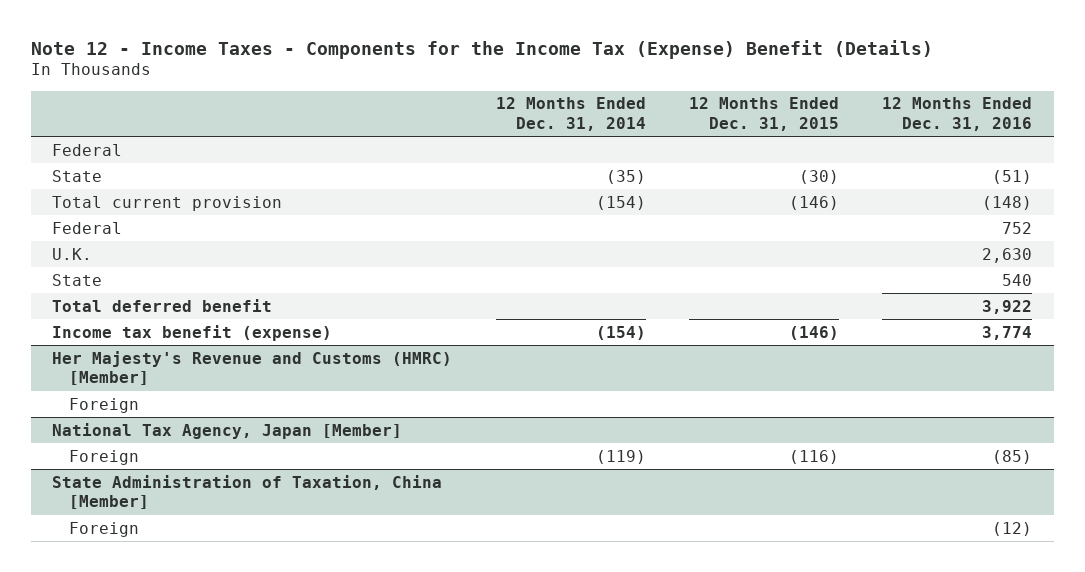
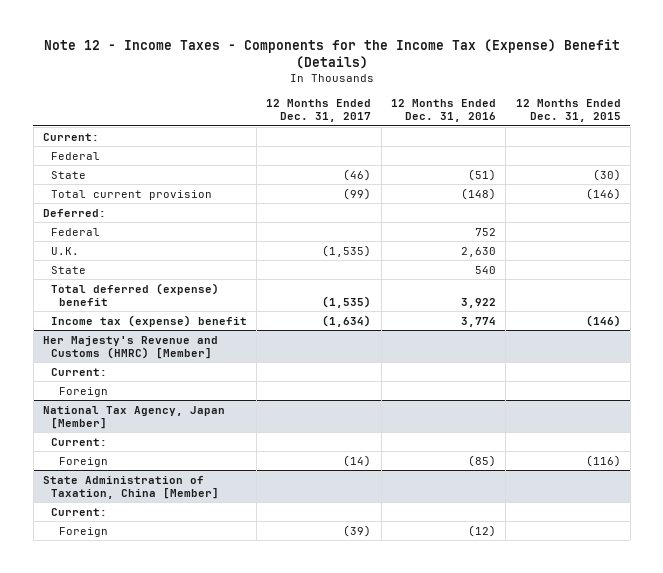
[495,97,646,132] 12 Months Ended Dec. 31, 2014 -> none
none -> [266,98,372,122] 12 Months Ended Dec. 31, 2017
none -> [42,132,99,141] Current:
none -> [42,208,106,217] Deferred:
[52,298,273,312] Total deferred benefit -> [50,282,219,306] Total deferred (expense) benefit
[52,324,333,341] Income tax benefit (expense) -> [50,314,247,327] Income tax (expense) benefit
none -> [50,367,107,376] Current:
none -> [50,437,107,446] Current:
none -> [50,507,107,516] Current:

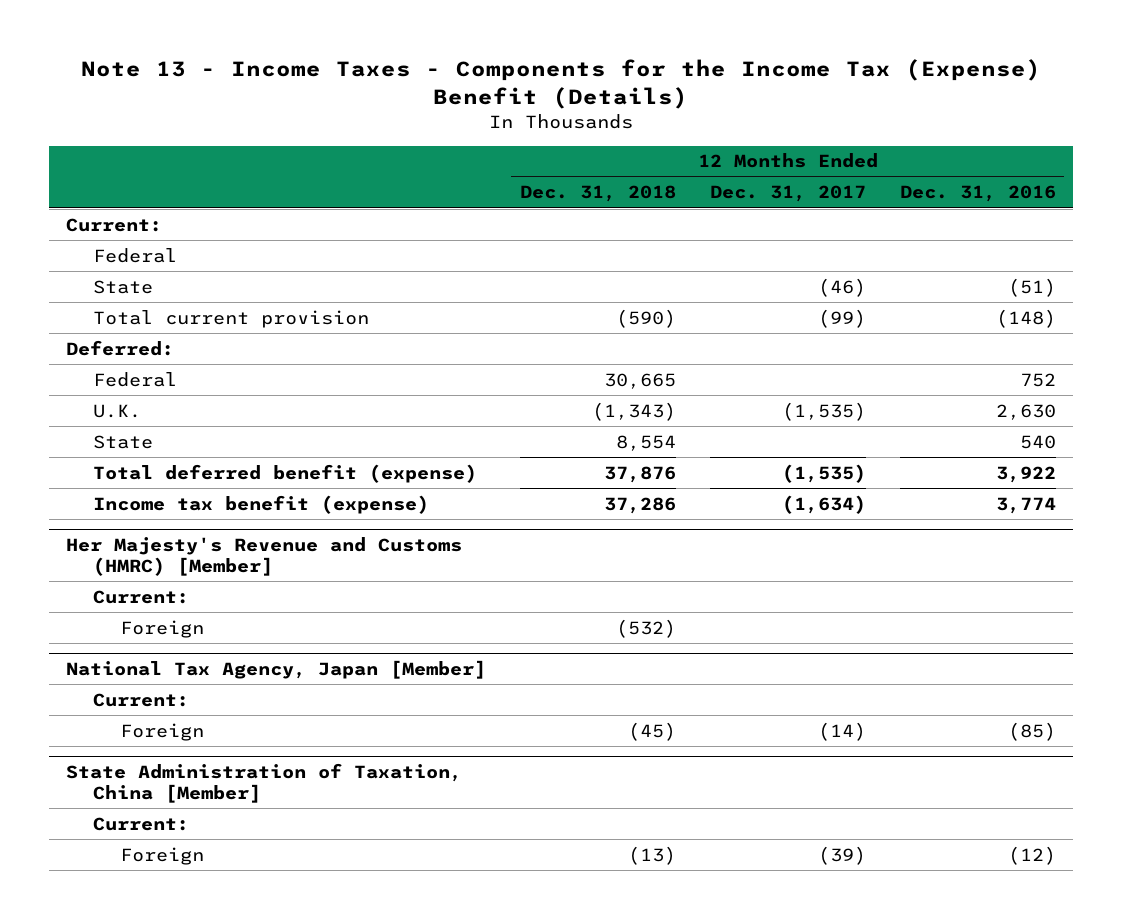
[43,39,620,70] Note 12 - Income Taxes - Components for the Income Tax (Expense) Benefit (Details) -> [80,59,1041,109] Note 13 - Income Taxes - Components for the Income Tax (Expense) Benefit (Details)
[515,98,621,122] 12 Months Ended Dec. 31, 2015 -> none
none -> [519,185,676,203] Dec. 31, 2018
[50,282,219,306] Total deferred (expense) benefit -> [92,463,477,483] Total deferred benefit (expense)
[50,314,247,327] Income tax (expense) benefit -> [92,494,429,514] Income tax benefit (expense)

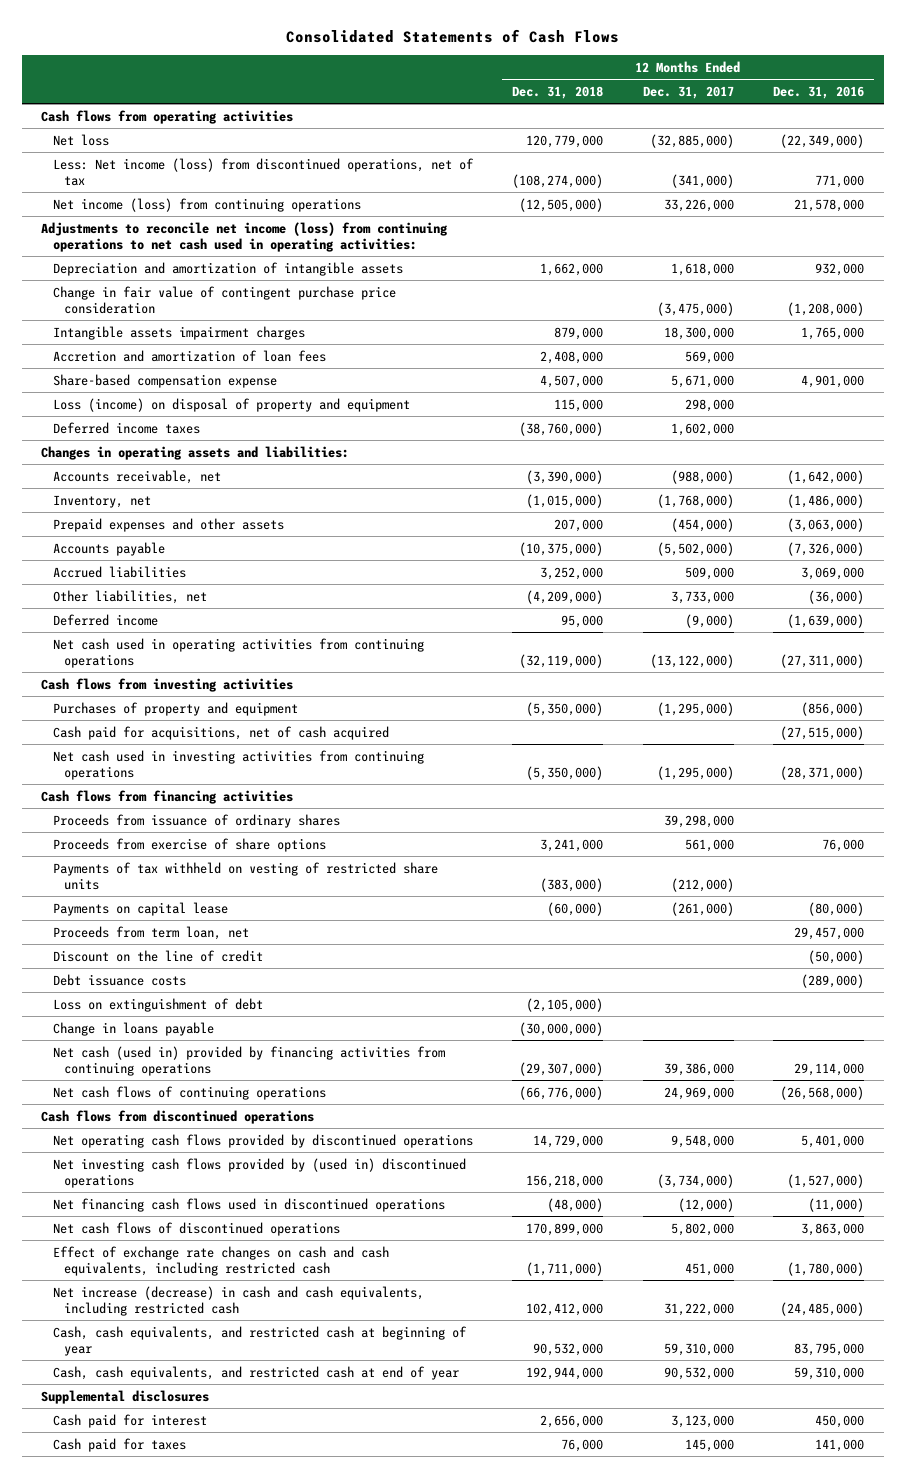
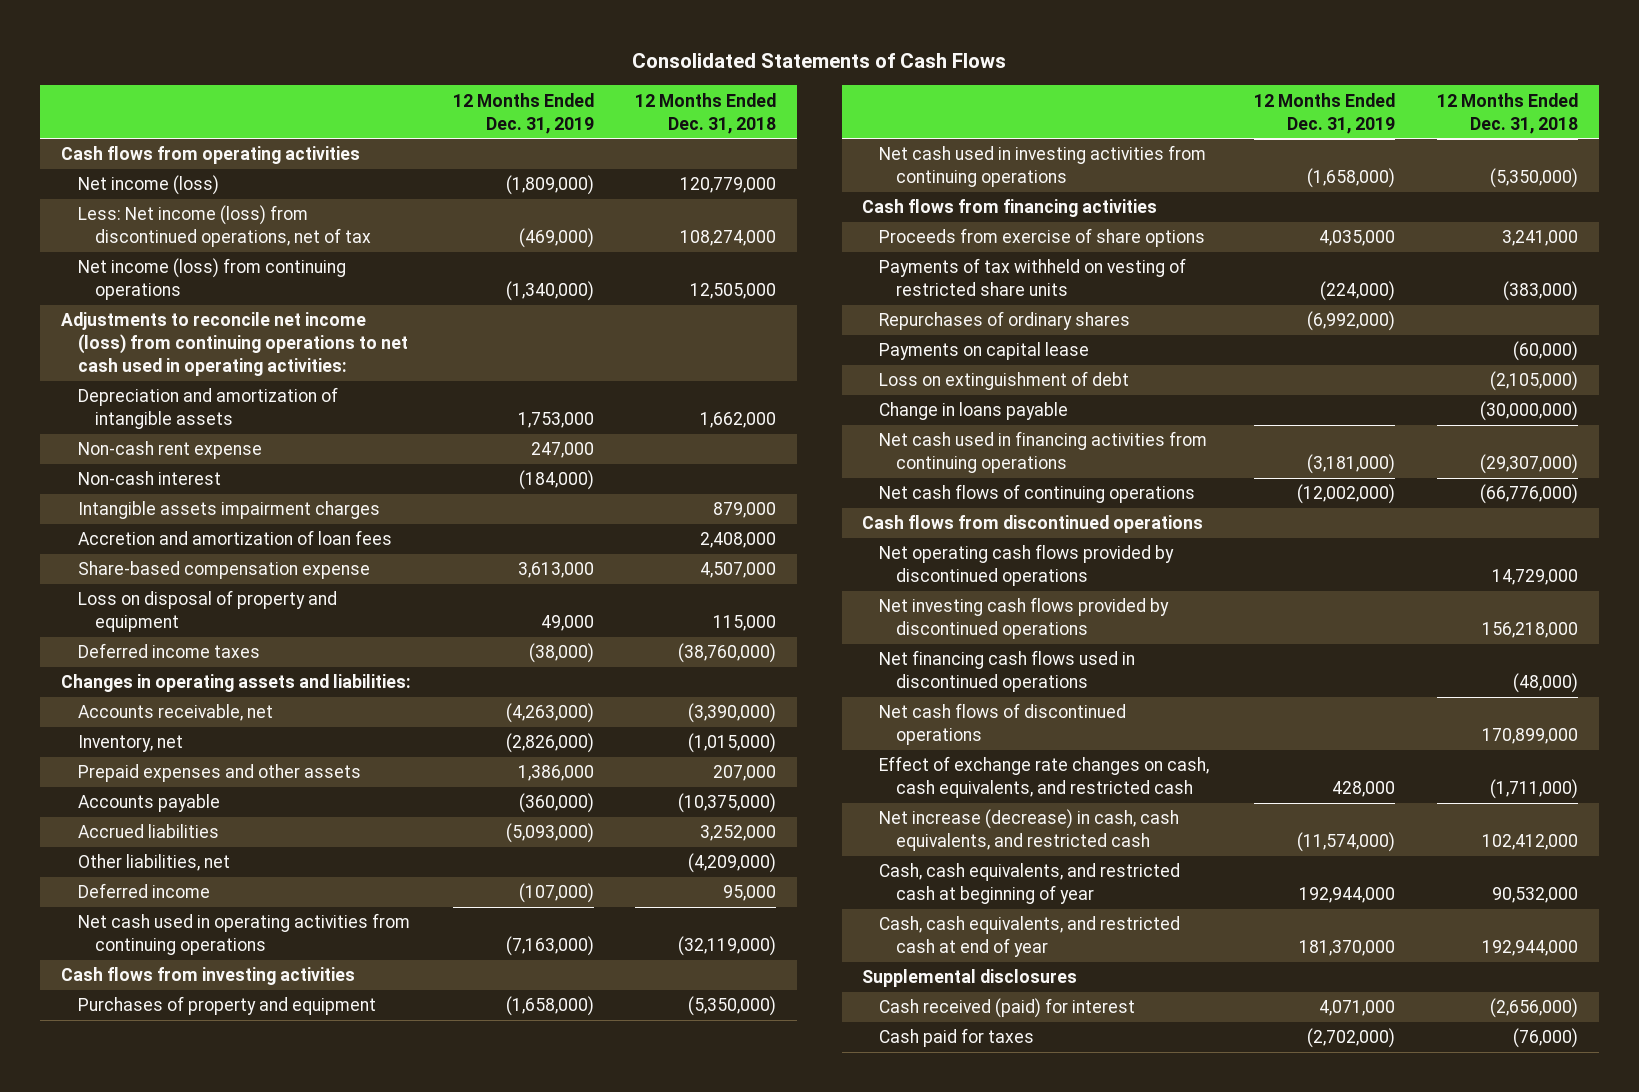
[642,85,734,99] Dec. 31, 2017 -> none
[773,85,865,99] Dec. 31, 2016 -> none
none -> [452,92,594,134] 12 Months Ended Dec. 31, 2019
[52,133,109,146] Net loss -> [77,175,219,196] Net income (loss)
[512,173,604,188] (108,274,000) -> [680,230,777,247] 108,274,000
[519,197,604,212] (12,505,000) -> [690,283,777,300] 12,505,000
[52,285,396,314] Change in fair value of contingent purchase price consideration -> none
none -> [77,441,262,460] Non-cash rent expense
none -> [77,471,221,486] Non-cash interest
[52,397,410,412] Loss (income) on disposal of property and equipment -> [77,590,337,633] Loss on disposal of property and equipment
[52,725,389,740] Cash paid for acquisitions, net of cash acquired -> none
[52,813,340,828] Proceeds from issuance of ordinary shares -> none
none -> [879,311,1131,331] Repurchases of ordinary shares
[52,925,249,940] Proceeds from term loan, net -> none
[52,949,263,962] Discount on the line of credit -> none
[52,973,186,986] Debt issuance costs -> none
[52,1045,445,1076] Net cash (used in) provided by financing activities from continuing operations -> [879,431,1208,474] Net cash used in financing activities from continuing operations
[52,1157,466,1188] Net investing cash flows provided by (used in) discontinued operations -> [879,597,1170,640] Net investing cash flows provided by discontinued operations
[52,1245,389,1276] Effect of exchange rate changes on cash and cash equivalents, including restricted cash -> [879,756,1210,799] Effect of exchange rate changes on cash, cash equivalents, and restricted cash
[52,1285,424,1316] Net increase (decrease) in cash and cash equivalents, including restricted cash -> [879,809,1180,852] Net increase (decrease) in cash, cash equivalents, and restricted cash
[52,1413,207,1428] Cash paid for interest -> [879,998,1136,1019] Cash received (paid) for interest
[540,1414,604,1428] 2,656,000 -> [1489,998,1578,1019] (2,656,000)
[561,1438,604,1452] 76,000 -> [1512,1028,1578,1049] (76,000)

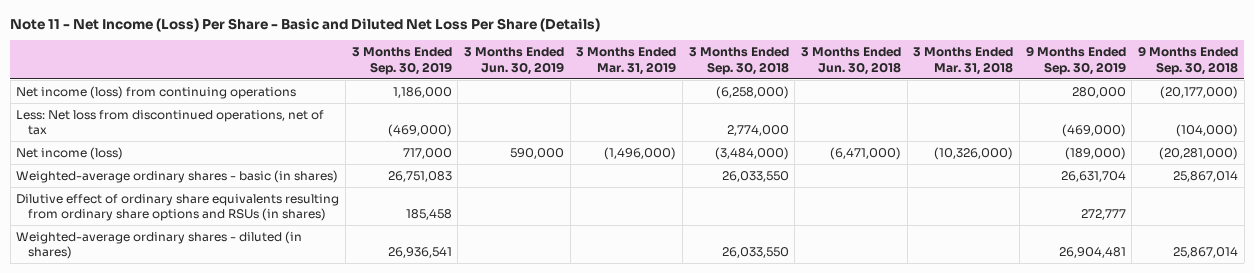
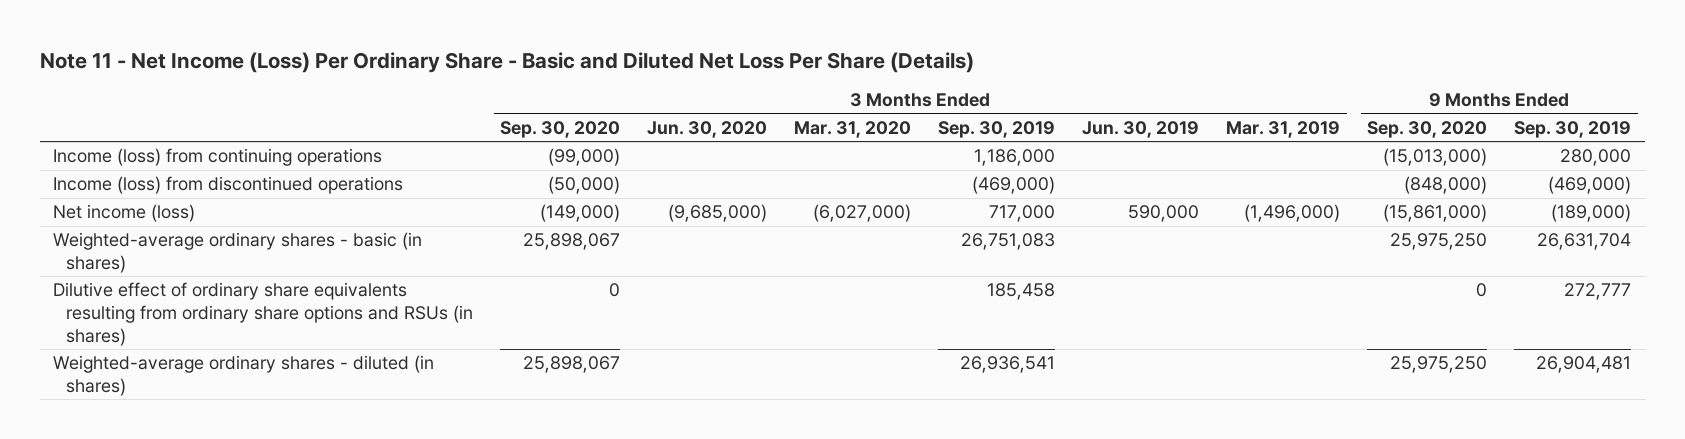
[10,17,601,32] Note 11 - Net Income (Loss) Per Share - Basic and Diluted Net Loss Per Share (Details) -> [39,52,974,74] Note 11 - Net Income (Loss) Per Ordinary Share - Basic and Diluted Net Loss Per Share (Details)
[688,47,789,75] 3 Months Ended Sep. 30, 2018 -> none
[800,47,901,75] 3 Months Ended Jun. 30, 2018 -> none
[913,47,1014,75] 3 Months Ended Mar. 31, 2018 -> none
[1137,46,1238,75] 9 Months Ended Sep. 30, 2018 -> none
none -> [500,120,621,138] Sep. 30, 2020
none -> [647,120,768,138] Jun. 30, 2020
none -> [794,120,912,138] Mar. 31, 2020
none -> [1367,120,1488,138] Sep. 30, 2020
[16,85,297,99] Net income (loss) from continuing operations -> [53,148,383,167] Income (loss) from continuing operations
[16,109,325,136] Less: Net loss from discontinued operations, net of tax -> [53,176,404,195] Income (loss) from discontinued operations

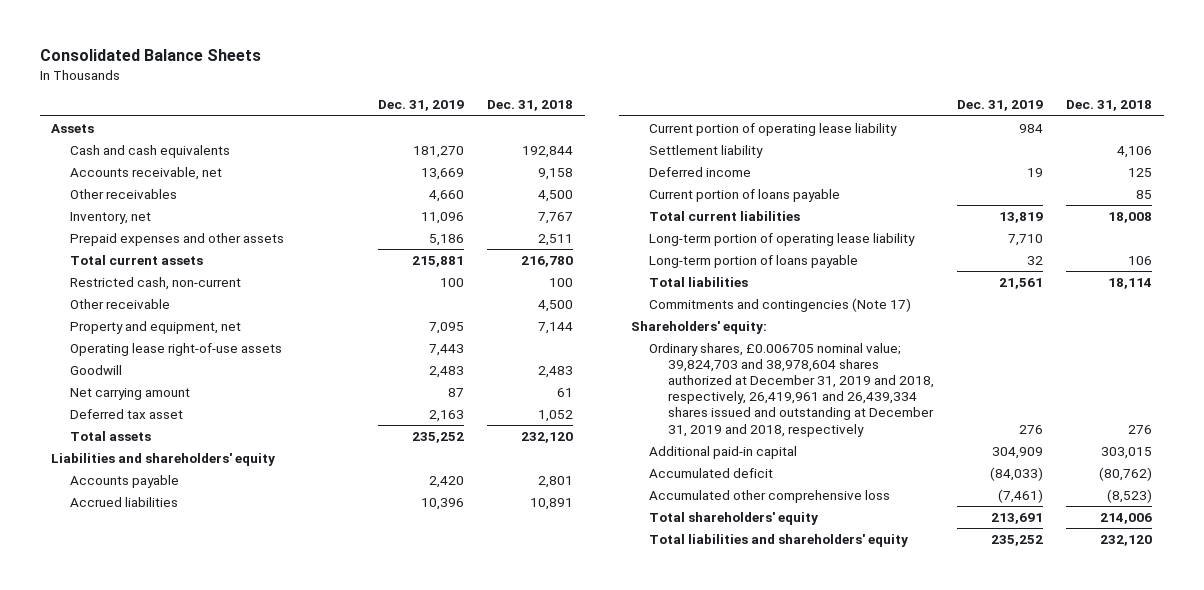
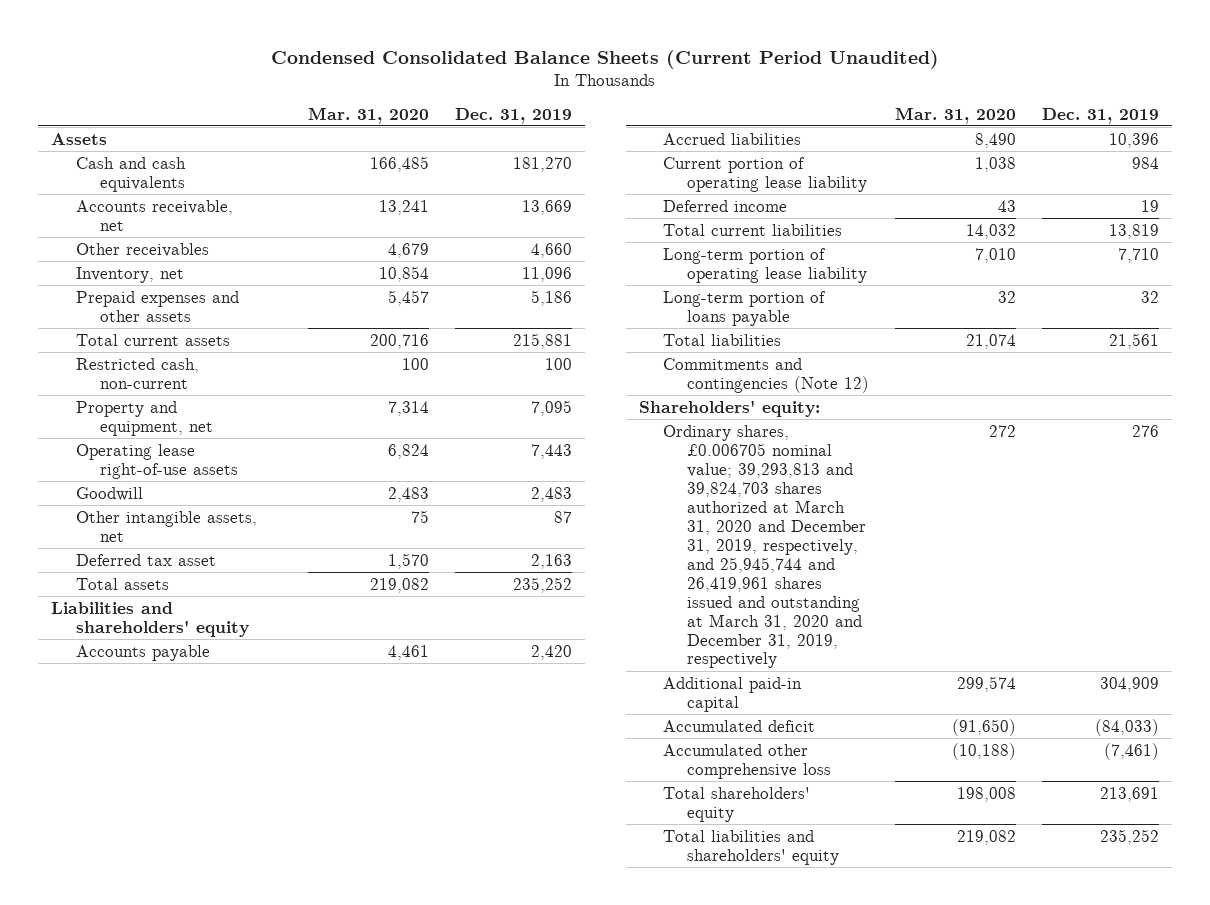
[39,49,261,62] Consolidated Balance Sheets -> [271,49,940,69] Condensed Consolidated Balance Sheets (Current Period Unaudited)
[486,100,573,112] Dec. 31, 2018 -> none
none -> [307,106,429,124] Mar. 31, 2020
[69,299,170,310] Other receivable -> none
[69,388,190,401] Net carrying amount -> [75,510,257,542] Other intangible assets, net
[649,145,764,159] Settlement liability -> none
[649,189,841,203] Current portion of loans payable -> none
[649,298,912,313] Commitments and contingencies (Note 17) -> [662,357,870,393] Commitments and contingencies (Note 12)
[649,343,934,437] Ordinary shares, £0.006705 nominal value; 39,824,703 and 38,978,604 shares authorized at December 31, 2019 and 2018, respectively, 26,419,961 and 26,439,334 shares issued and outstanding at December 31, 2019 and 2018, respectively -> [662,424,867,669] Ordinary shares, £0.006705 nominal value; 39,293,813 and 39,824,703 shares authorized at March 31, 2020 and December 31, 2019, respectively, and 25,945,744 and 26,419,961 shares issued and outstanding at March 31, 2020 and December 31, 2019, respectively

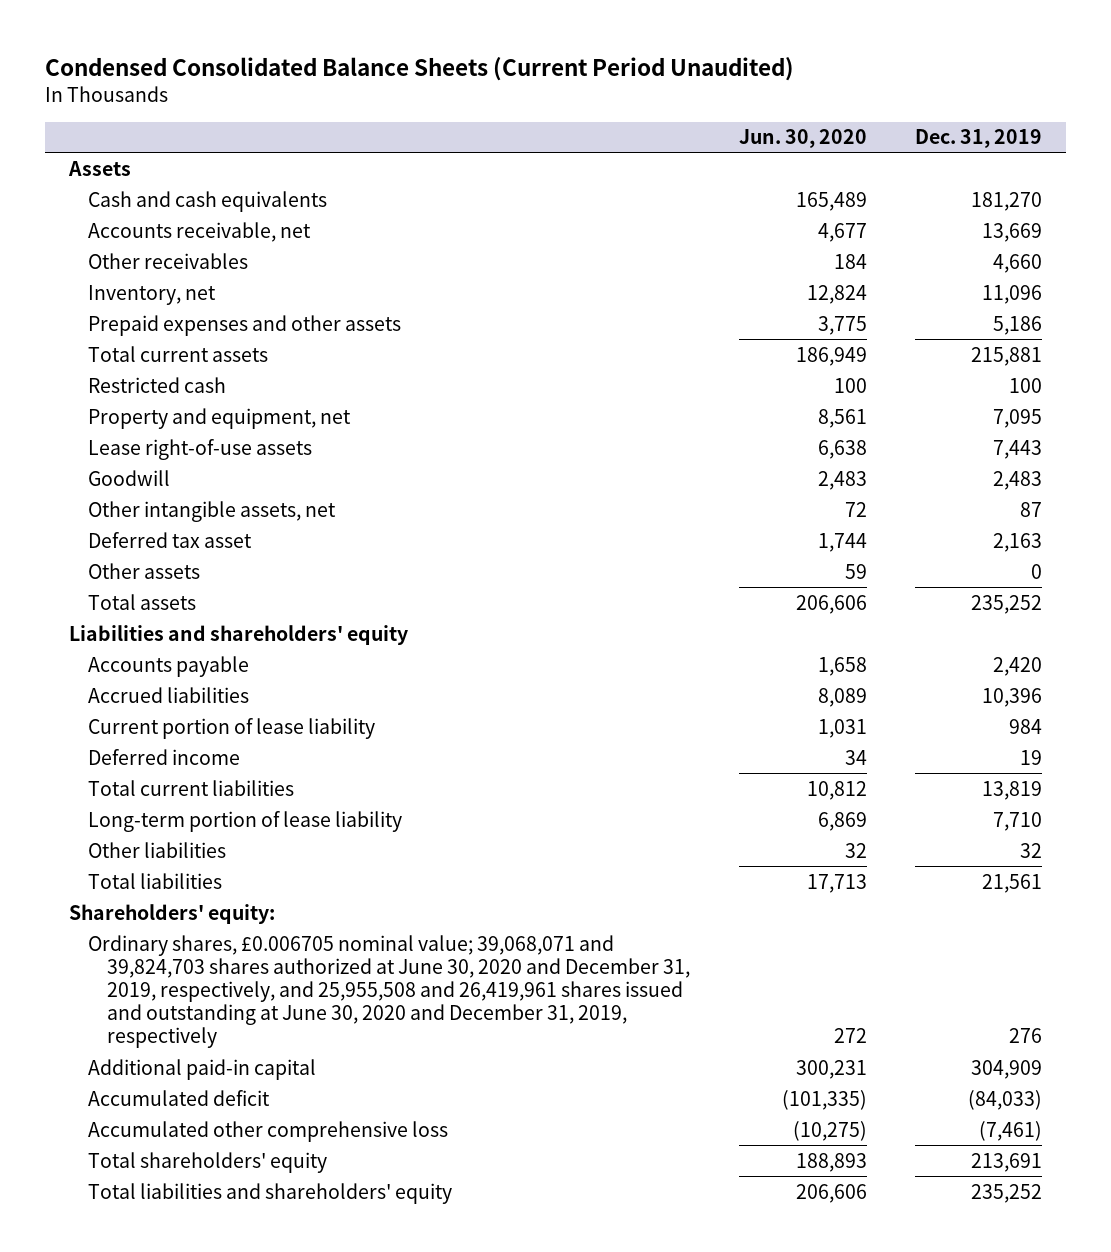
[307,106,429,124] Mar. 31, 2020 -> none
none -> [738,129,867,149] Jun. 30, 2020
[75,357,199,389] Restricted cash, non-current -> [88,376,227,393] Restricted cash
[75,443,238,479] Operating lease right-of-use assets -> [88,438,313,460] Lease right-of-use assets
none -> [88,562,201,579] Other assets
[662,156,868,192] Current portion of operating lease liability -> [88,717,376,739] Current portion of lease liability
[662,290,826,326] Long-term portion of loans payable -> none
[662,247,868,283] Long-term portion of operating lease liability -> [88,810,403,832] Long-term portion of lease liability
none -> [88,841,227,858] Other liabilities
[662,357,870,393] Commitments and contingencies (Note 12) -> none
[662,424,867,669] Ordinary shares, £0.006705 nominal value; 39,293,813 and 39,824,703 shares authorized at March 31, 2020 and December 31, 2019, respectively, and 25,945,744 and 26,419,961 shares issued and outstanding at March 31, 2020 and December 31, 2019, respectively -> [88,934,691,1049] Ordinary shares, £0.006705 nominal value; 39,068,071 and 39,824,703 shares authorized at June 30, 2020 and December 31, 2019, respectively, and 25,955,508 and 26,419,961 shares issued and outstanding at June 30, 2020 and December 31, 2019, respectively

